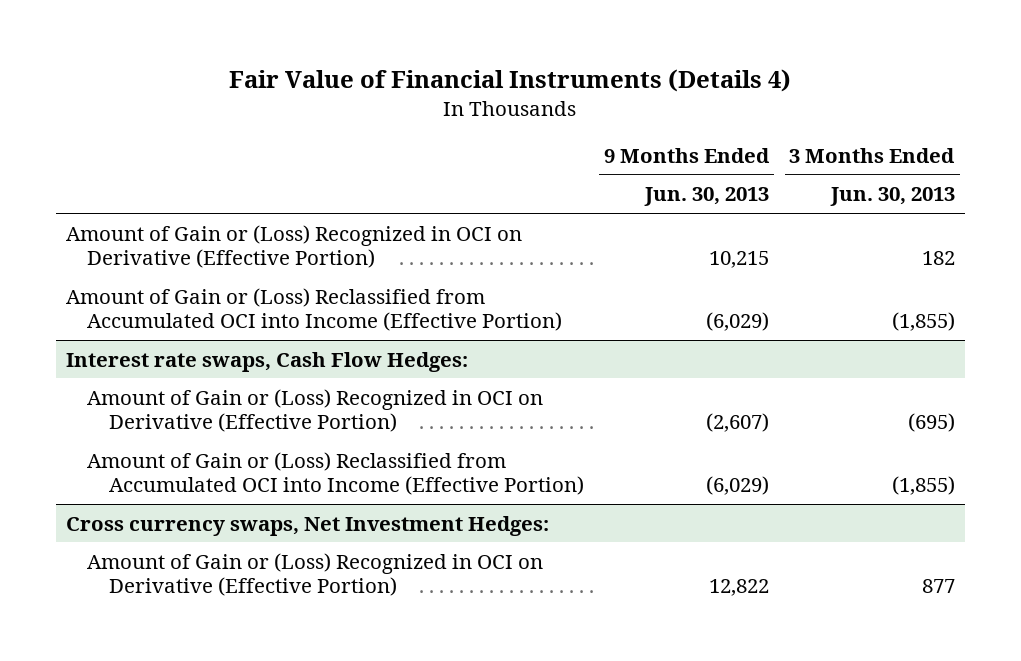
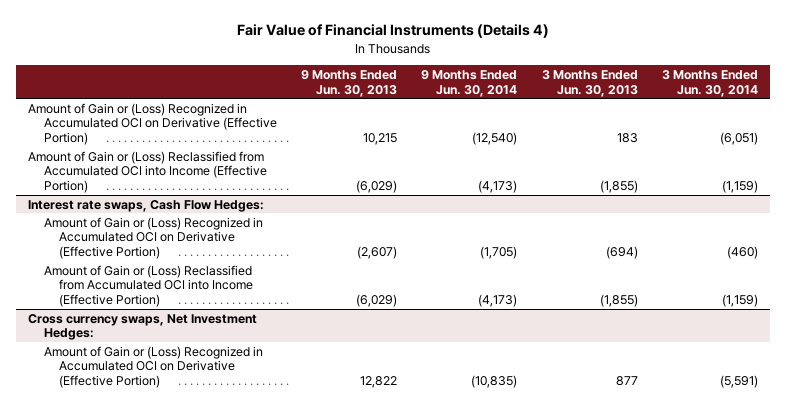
none -> [421,69,518,97] 9 Months Ended Jun. 30, 2014
none -> [662,69,759,97] 3 Months Ended Jun. 30, 2014
[65,224,522,269] Amount of Gain or (Loss) Recognized in OCI on Derivative (Effective Portion) -> [27,102,277,146] Amount of Gain or (Loss) Recognized in Accumulated OCI on Derivative (Effective Portion)
[921,251,955,266] 182 -> [616,133,638,144] 183
[87,388,544,433] Amount of Gain or (Loss) Recognized in OCI on Derivative (Effective Portion) -> [43,216,263,260] Amount of Gain or (Loss) Recognized in Accumulated OCI on Derivative (Effective Portion)
[907,413,955,433] (695) -> [605,246,638,260] (694)
[87,552,544,597] Amount of Gain or (Loss) Recognized in OCI on Derivative (Effective Portion) -> [43,345,263,389] Amount of Gain or (Loss) Recognized in Accumulated OCI on Derivative (Effective Portion)

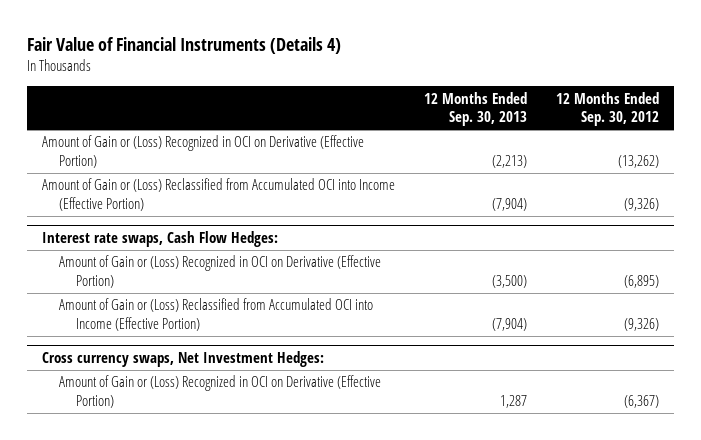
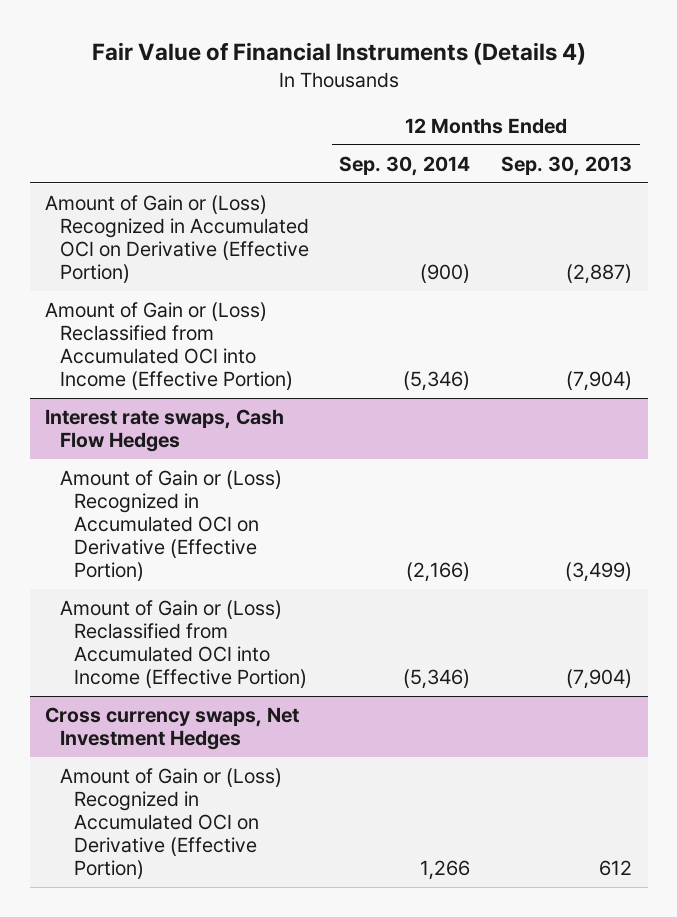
[556,91,660,127] 12 Months Ended Sep. 30, 2012 -> none
none -> [339,155,471,176] Sep. 30, 2014
[41,135,364,169] Amount of Gain or (Loss) Recognized in OCI on Derivative (Effective Portion) -> [44,194,309,283] Amount of Gain or (Loss) Recognized in Accumulated OCI on Derivative (Effective Portion)
[491,155,527,169] (2,213) -> [566,263,633,284] (2,887)
[41,230,278,247] Interest rate swaps, Cash Flow Hedges: -> [44,408,284,452] Interest rate swaps, Cash Flow Hedges
[58,255,381,289] Amount of Gain or (Loss) Recognized in OCI on Derivative (Effective Portion) -> [59,469,282,581] Amount of Gain or (Loss) Recognized in Accumulated OCI on Derivative (Effective Portion)
[491,275,527,289] (3,500) -> [565,561,633,582] (3,499)
[41,350,324,367] Cross currency swaps, Net Investment Hedges: -> [44,706,299,750] Cross currency swaps, Net Investment Hedges
[58,375,381,409] Amount of Gain or (Loss) Recognized in OCI on Derivative (Effective Portion) -> [59,767,282,879] Amount of Gain or (Loss) Recognized in Accumulated OCI on Derivative (Effective Portion)
[499,395,527,409] 1,287 -> [599,859,633,876] 612

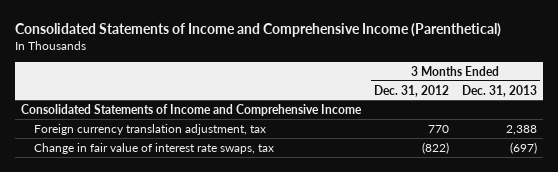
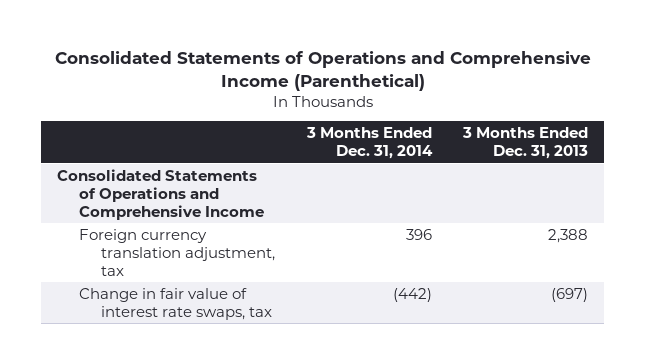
[14,22,501,37] Consolidated Statements of Income and Comprehensive Income (Parenthetical) -> [54,50,591,91] Consolidated Statements of Operations and Comprehensive Income (Parenthetical)
[373,84,449,97] Dec. 31, 2012 -> none
none -> [305,127,433,160] 3 Months Ended Dec. 31, 2014
[21,103,363,116] Consolidated Statements of Income and Comprehensive Income -> [56,168,264,221] Consolidated Statements of Operations and Comprehensive Income

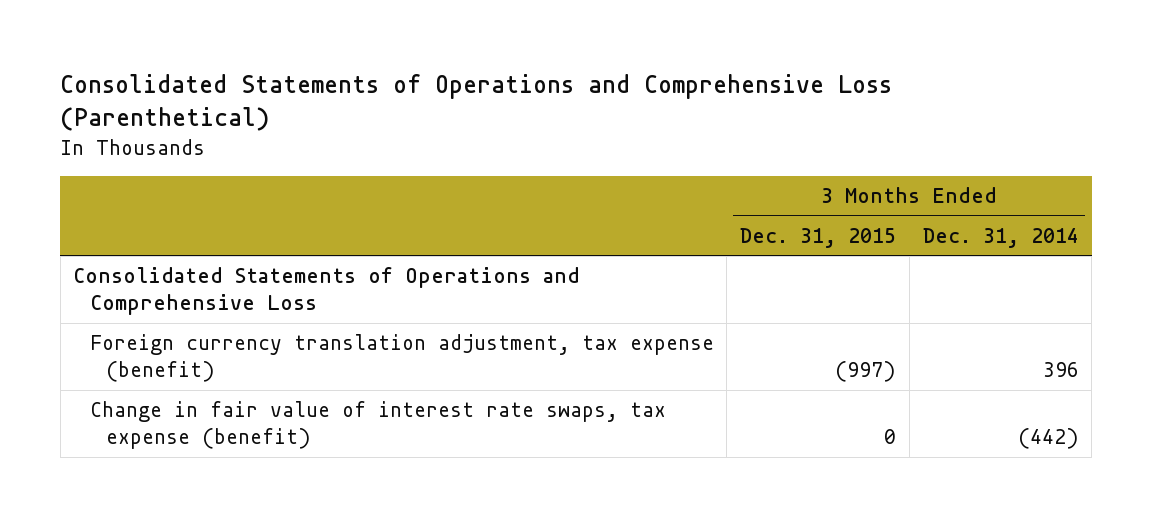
[54,50,591,91] Consolidated Statements of Operations and Comprehensive Income (Parenthetical) -> [60,74,893,131] Consolidated Statements of Operations and Comprehensive Loss (Parenthetical)
[462,127,589,160] 3 Months Ended Dec. 31, 2013 -> none
none -> [740,227,897,248] Dec. 31, 2015
[56,168,264,221] Consolidated Statements of Operations and Comprehensive Income -> [73,267,581,316] Consolidated Statements of Operations and Comprehensive Loss
[78,228,275,277] Foreign currency translation adjustment, tax -> [89,334,714,383] Foreign currency translation adjustment, tax expense (benefit)
[78,287,272,320] Change in fair value of interest rate swaps, tax -> [89,401,666,450] Change in fair value of interest rate swaps, tax expense (benefit)

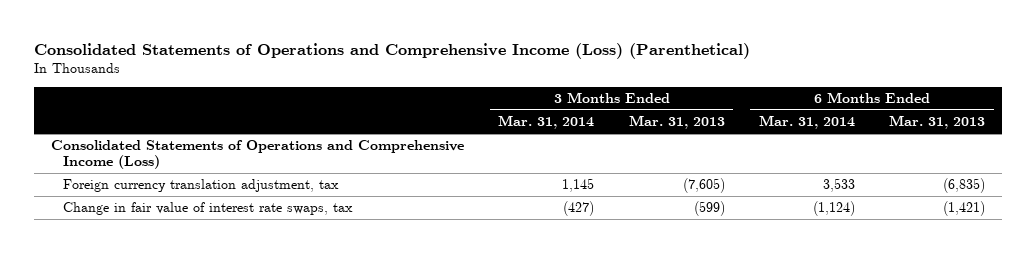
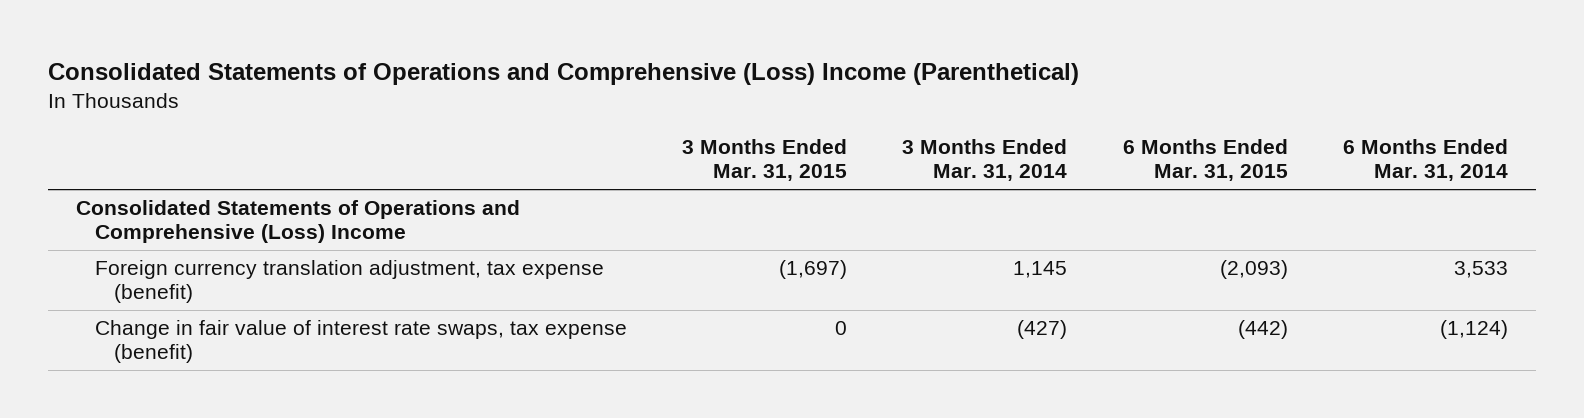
[34,43,751,60] Consolidated Statements of Operations and Comprehensive Income (Loss) (Parenthetical) -> [48,63,1080,86] Consolidated Statements of Operations and Comprehensive (Loss) Income (Parenthetical)
[628,115,725,130] Mar. 31, 2013 -> none
[889,115,986,130] Mar. 31, 2013 -> none
none -> [682,139,848,182] 3 Months Ended Mar. 31, 2015
none -> [1122,139,1288,182] 6 Months Ended Mar. 31, 2015
[51,140,465,169] Consolidated Statements of Operations and Comprehensive Income (Loss) -> [75,200,520,244] Consolidated Statements of Operations and Comprehensive (Loss) Income
[62,179,339,193] Foreign currency translation adjustment, tax -> [94,260,604,304] Foreign currency translation adjustment, tax expense (benefit)
[62,202,353,216] Change in fair value of interest rate swaps, tax -> [94,320,627,364] Change in fair value of interest rate swaps, tax expense (benefit)

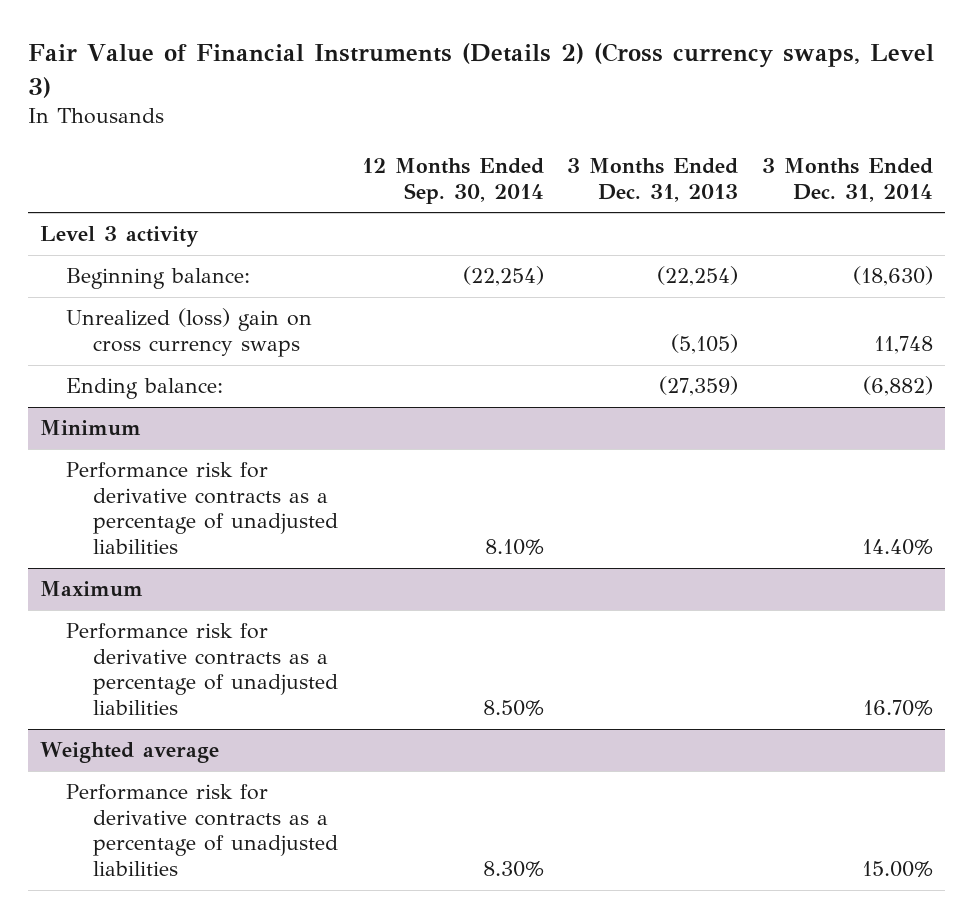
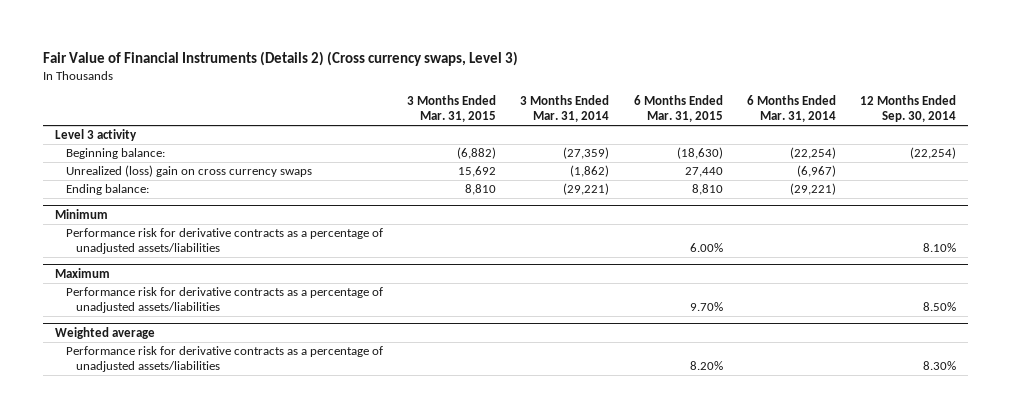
[567,158,739,202] 3 Months Ended Dec. 31, 2013 -> none
[762,158,934,202] 3 Months Ended Dec. 31, 2014 -> none
none -> [407,95,497,123] 3 Months Ended Mar. 31, 2015
none -> [520,95,610,123] 3 Months Ended Mar. 31, 2014
none -> [633,95,723,123] 6 Months Ended Mar. 31, 2015
none -> [746,95,836,123] 6 Months Ended Mar. 31, 2014
[66,462,338,554] Performance risk for derivative contracts as a percentage of unadjusted liabilities -> [65,228,383,255] Performance risk for derivative contracts as a percentage of unadjusted assets/liabilities
[66,623,338,715] Performance risk for derivative contracts as a percentage of unadjusted liabilities -> [65,287,383,314] Performance risk for derivative contracts as a percentage of unadjusted assets/liabilities
[66,784,338,876] Performance risk for derivative contracts as a percentage of unadjusted liabilities -> [65,346,383,373] Performance risk for derivative contracts as a percentage of unadjusted assets/liabilities

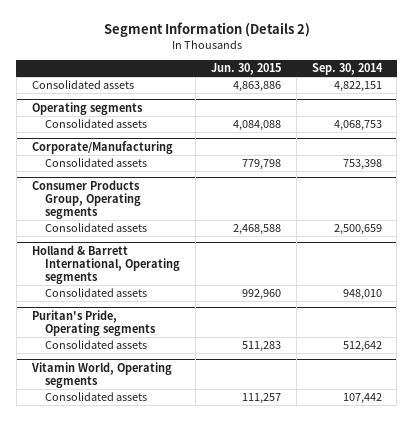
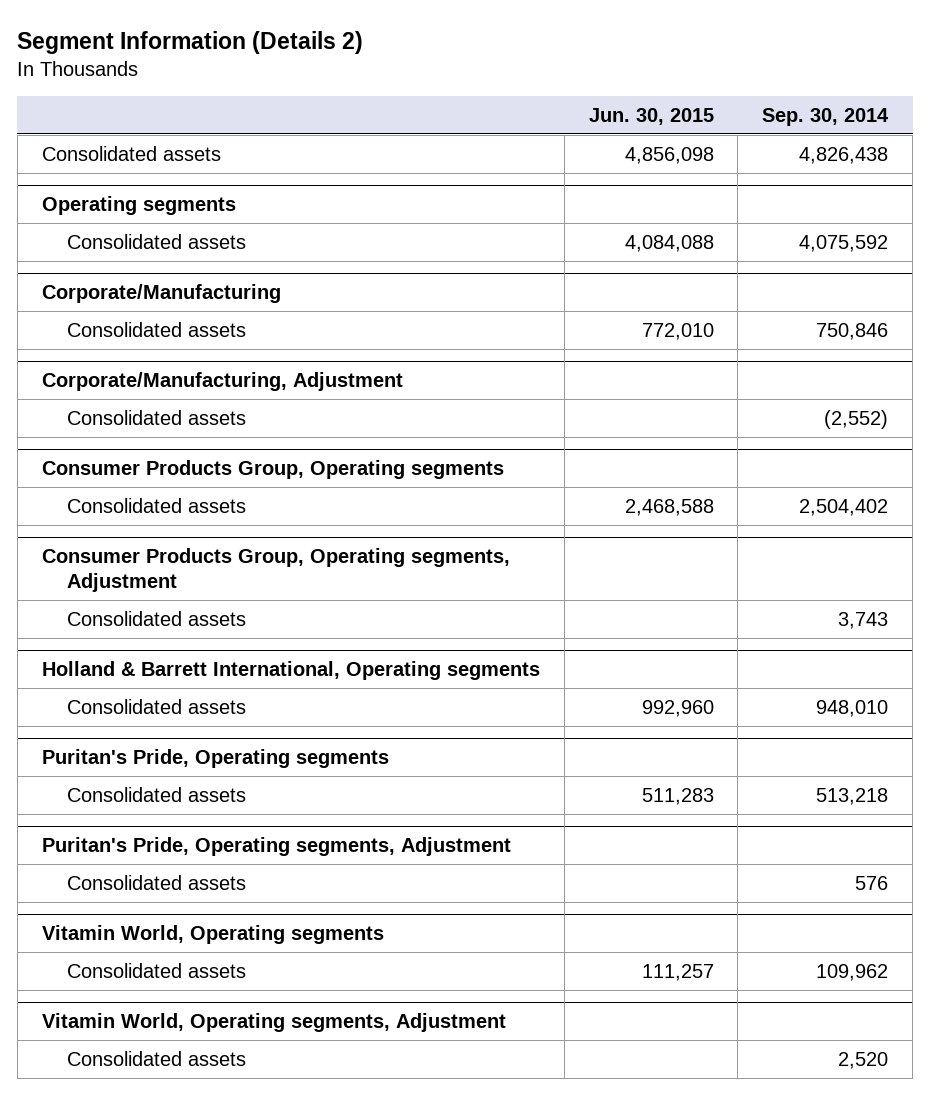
[232,81,281,93] 4,863,886 -> [624,146,714,164] 4,856,098
[333,81,382,93] 4,822,151 -> [799,146,889,164] 4,826,438
[333,120,382,132] 4,068,753 -> [799,234,889,252] 4,075,592
[241,159,281,171] 779,798 -> [641,322,714,340] 772,010
[342,159,382,171] 753,398 -> [816,322,889,340] 750,846
none -> [41,372,403,392] Corporate/Manufacturing, Adjustment
none -> [66,409,246,425] Consolidated assets
[333,224,382,236] 2,500,659 -> [799,498,889,516] 2,504,402
none -> [41,548,510,592] Consumer Products Group, Operating segments, Adjustment
none -> [66,610,246,626] Consolidated assets
[342,341,382,353] 512,642 -> [816,787,889,805] 513,218
none -> [41,837,511,857] Puritan's Pride, Operating segments, Adjustment
none -> [66,874,246,890] Consolidated assets
[342,393,382,405] 107,442 -> [816,963,889,981] 109,962
none -> [41,1013,506,1033] Vitamin World, Operating segments, Adjustment
none -> [66,1050,246,1066] Consolidated assets

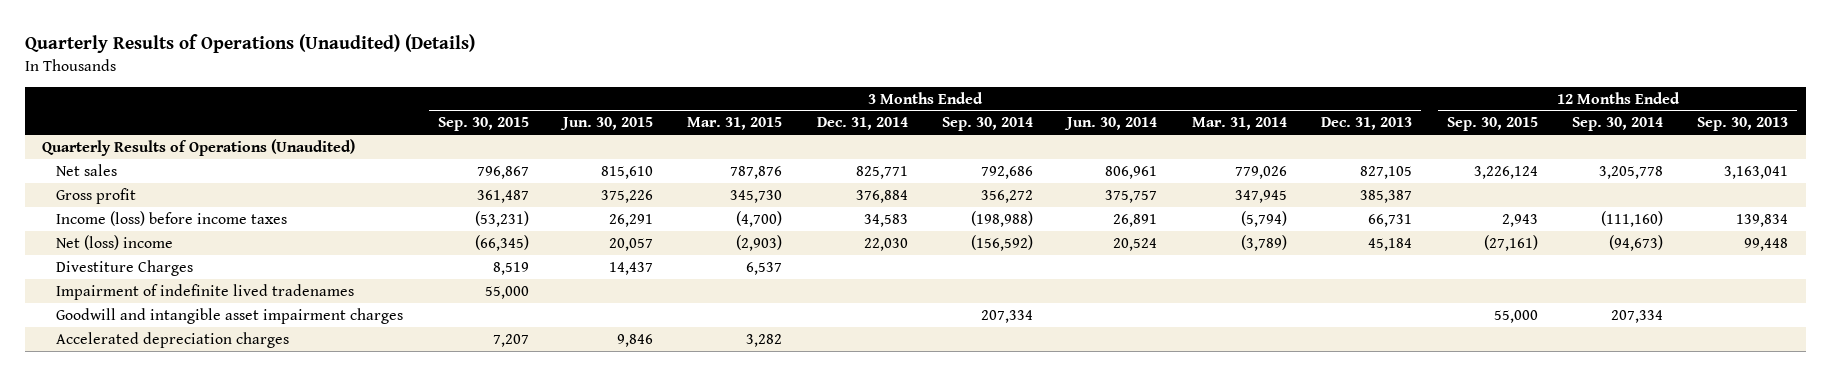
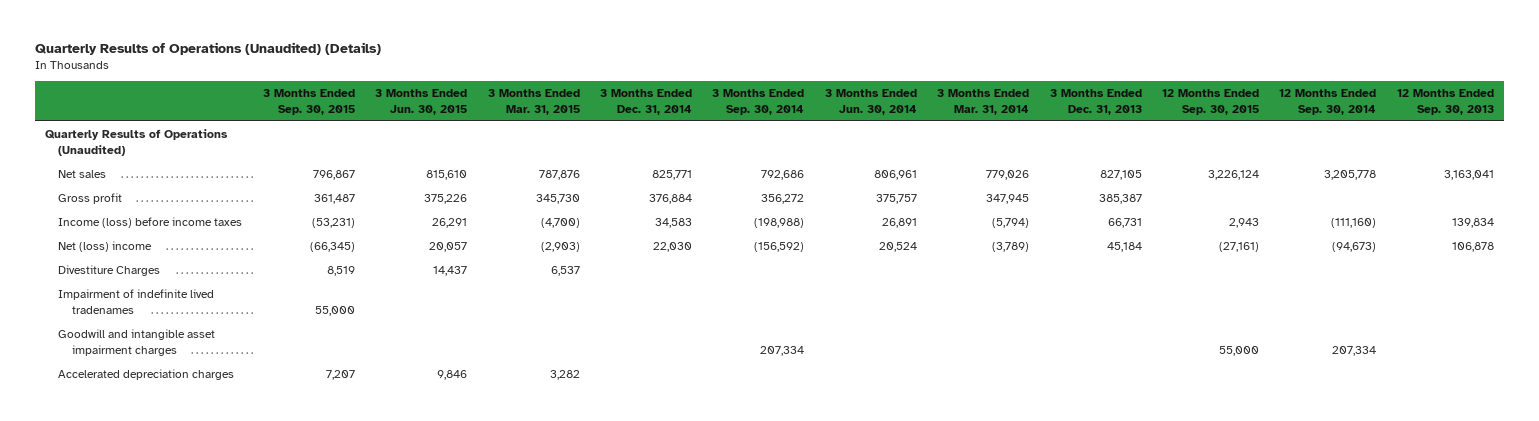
[1744,237,1789,251] 99,448 -> [1451,242,1494,253] 106,878

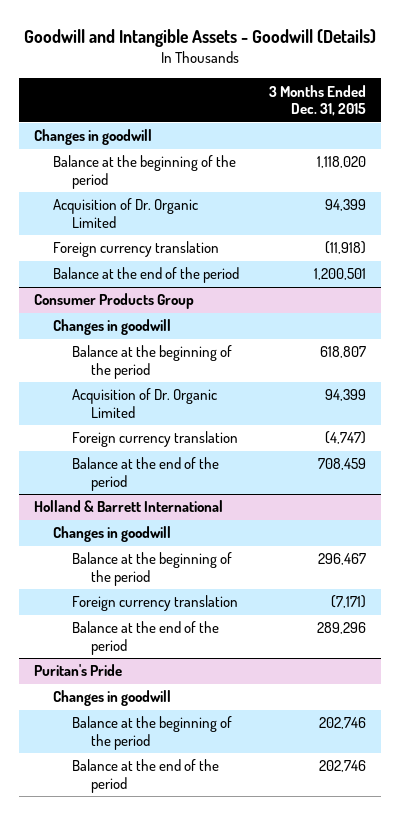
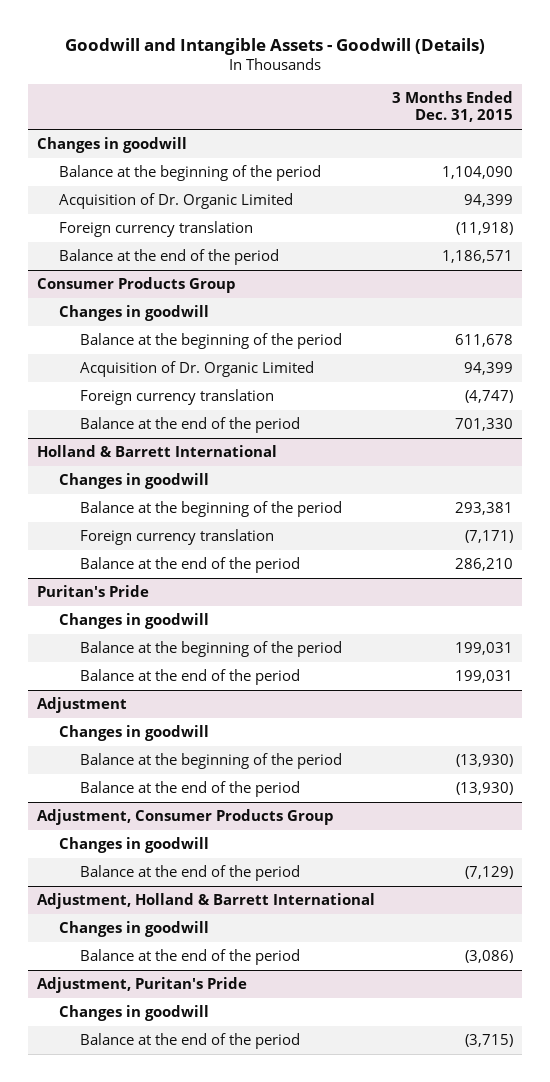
[317,156,367,169] 1,118,020 -> [441,166,513,180] 1,104,090
[314,268,367,281] 1,200,501 -> [441,250,513,264] 1,186,571
[320,346,367,359] 618,807 -> [454,334,513,348] 611,678
[318,458,367,471] 708,459 -> [454,418,513,432] 701,330
[318,553,367,566] 296,467 -> [454,502,513,516] 293,381
[317,622,367,635] 289,296 -> [454,558,513,572] 286,210
[319,717,367,730] 202,746 -> [454,642,513,656] 199,031
[319,760,367,773] 202,746 -> [454,670,513,684] 199,031
none -> [36,697,127,714] Adjustment
none -> [58,725,209,742] Changes in goodwill
none -> [80,753,343,770] Balance at the beginning of the period
none -> [80,781,301,798] Balance at the end of the period
none -> [36,809,334,826] Adjustment, Consumer Products Group
none -> [58,837,209,854] Changes in goodwill
none -> [80,865,301,882] Balance at the end of the period
none -> [36,893,375,910] Adjustment, Holland & Barrett International
none -> [58,921,209,938] Changes in goodwill
none -> [80,949,301,966] Balance at the end of the period
none -> [36,977,247,994] Adjustment, Puritan's Pride
none -> [58,1005,209,1022] Changes in goodwill
none -> [80,1033,301,1050] Balance at the end of the period

